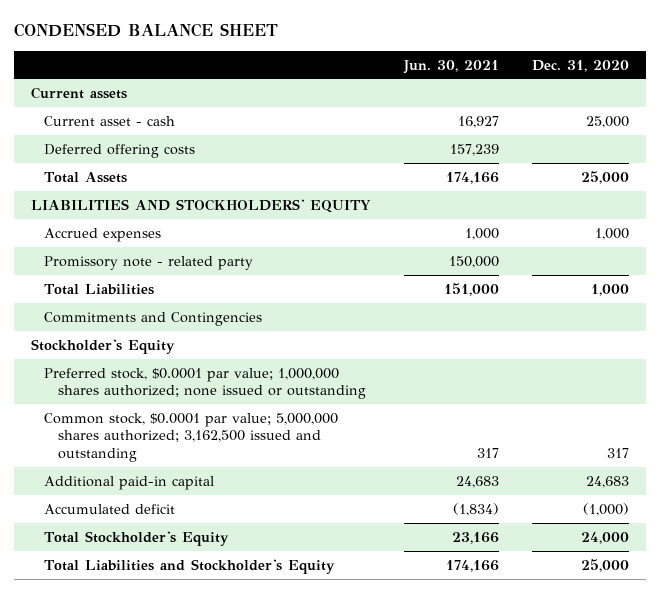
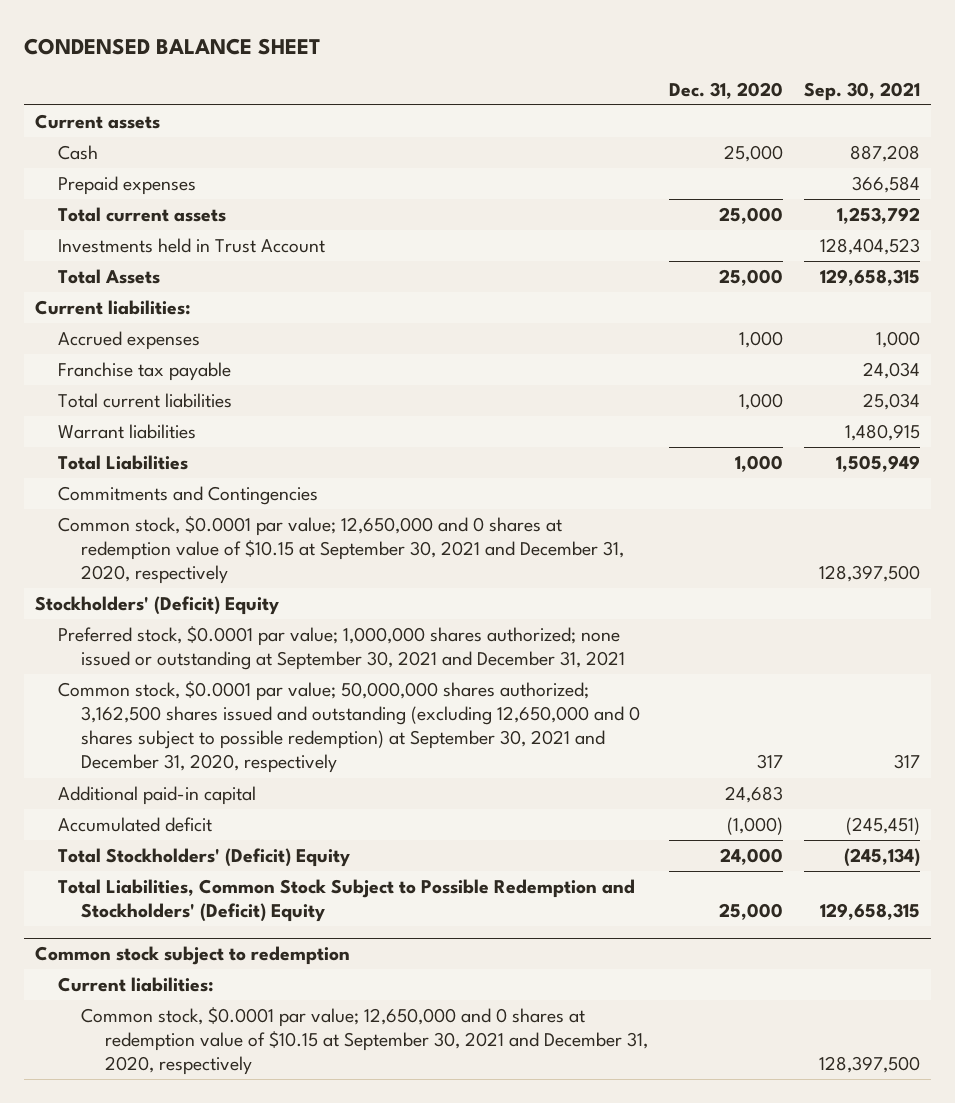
[402,59,499,74] Jun. 30, 2021 -> none
none -> [804,81,921,101] Sep. 30, 2021
[44,143,196,158] Deferred offering costs -> none
[44,115,176,126] Current asset - cash -> [57,144,98,160] Cash
none -> [57,175,196,195] Prepaid expenses
none -> [57,206,226,222] Total current assets
none -> [57,237,325,253] Investments held in Trust Account
[30,198,371,213] LIABILITIES AND STOCKHOLDERS' EQUITY -> none
none -> [34,299,191,315] Current liabilities:
[44,255,254,270] Promissory note - related party -> none
none -> [57,361,231,381] Franchise tax payable
none -> [57,392,232,408] Total current liabilities
none -> [57,423,196,439] Warrant liabilities
none -> [57,515,625,585] Common stock, $0.0001 par value; 12,650,000 and 0 shares at redemption value of $10.15 at September 30, 2021 and December 31, 2020, respectively
[30,338,175,354] Stockholder's Equity -> [34,595,279,615] Stockholders' (Deficit) Equity
[44,367,367,400] Preferred stock, $0.0001 par value; 1,000,000 shares authorized; none issued or outstanding -> [57,625,626,671] Preferred stock, $0.0001 par value; 1,000,000 shares authorized; none issued or outstanding at September 30, 2021 and December 31, 2021
[44,412,339,462] Common stock, $0.0001 par value; 5,000,000 shares authorized; 3,162,500 issued and outstanding -> [57,680,641,774] Common stock, $0.0001 par value; 50,000,000 shares authorized; 3,162,500 shares issued and outstanding (excluding 12,650,000 and 0 shares subject to possible redemption) at September 30, 2021 and December 31, 2020, respectively
[44,530,230,546] Total Stockholder's Equity -> [57,847,350,867] Total Stockholders' (Deficit) Equity
[44,558,336,574] Total Liabilities and Stockholder's Equity -> [57,878,635,923] Total Liabilities, Common Stock Subject to Possible Redemption and Stockholders' (Deficit) Equity
none -> [34,945,350,965] Common stock subject to redemption
none -> [57,976,214,992] Current liabilities:
none -> [81,1006,648,1076] Common stock, $0.0001 par value; 12,650,000 and 0 shares at redemption value of $10.15 at September 30, 2021 and December 31, 2020, respectively

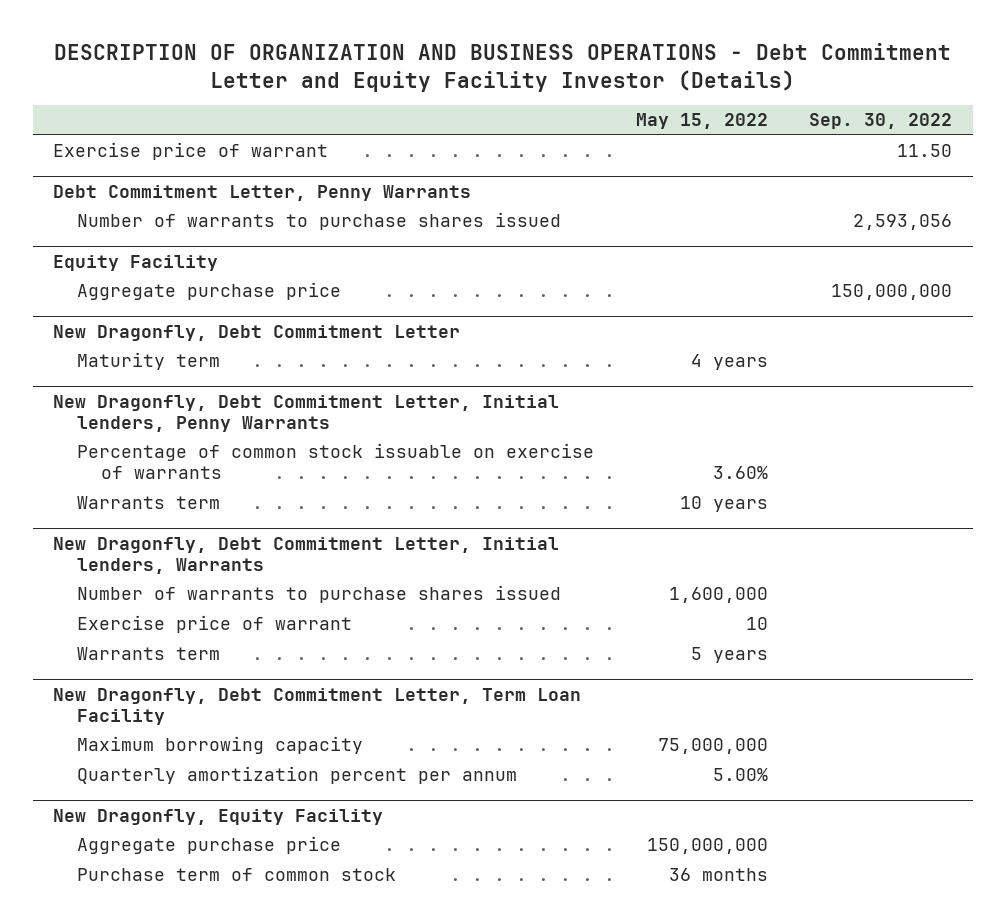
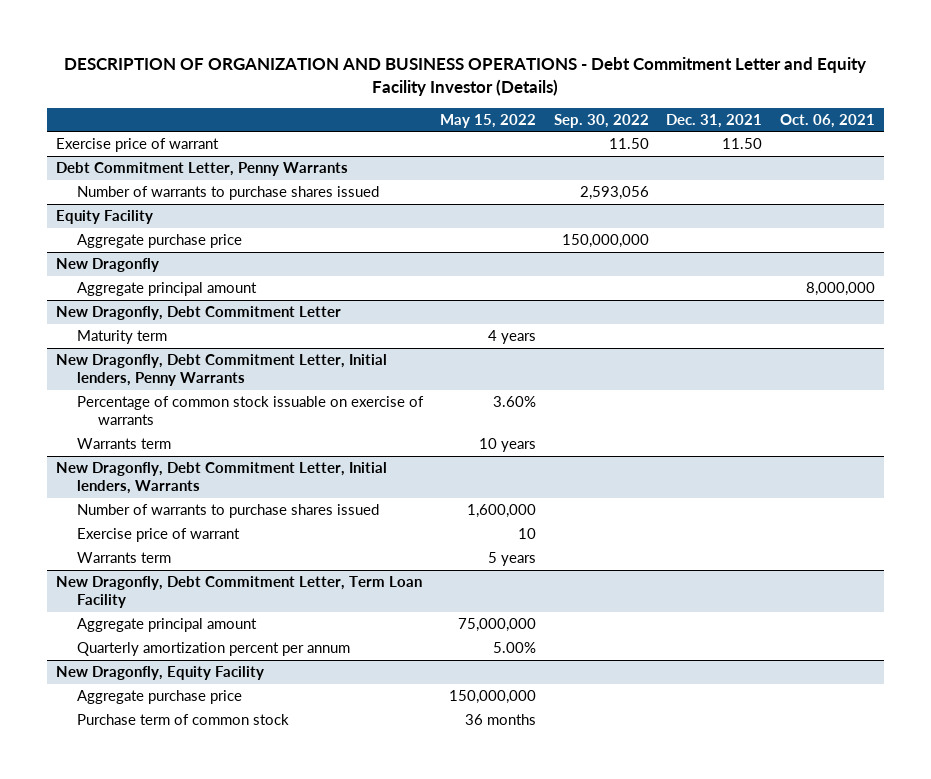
none -> [666,113,763,128] Dec. 31, 2021
none -> [779,113,875,128] Oct. 06, 2021
none -> [55,258,159,273] New Dragonfly
none -> [76,282,257,297] Aggregate principal amount
[77,736,364,755] Maximum borrowing capacity -> [76,618,257,633] Aggregate principal amount

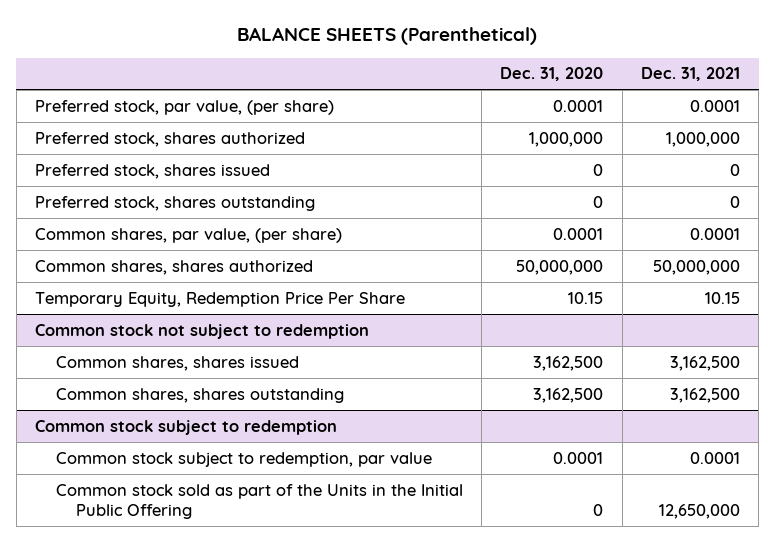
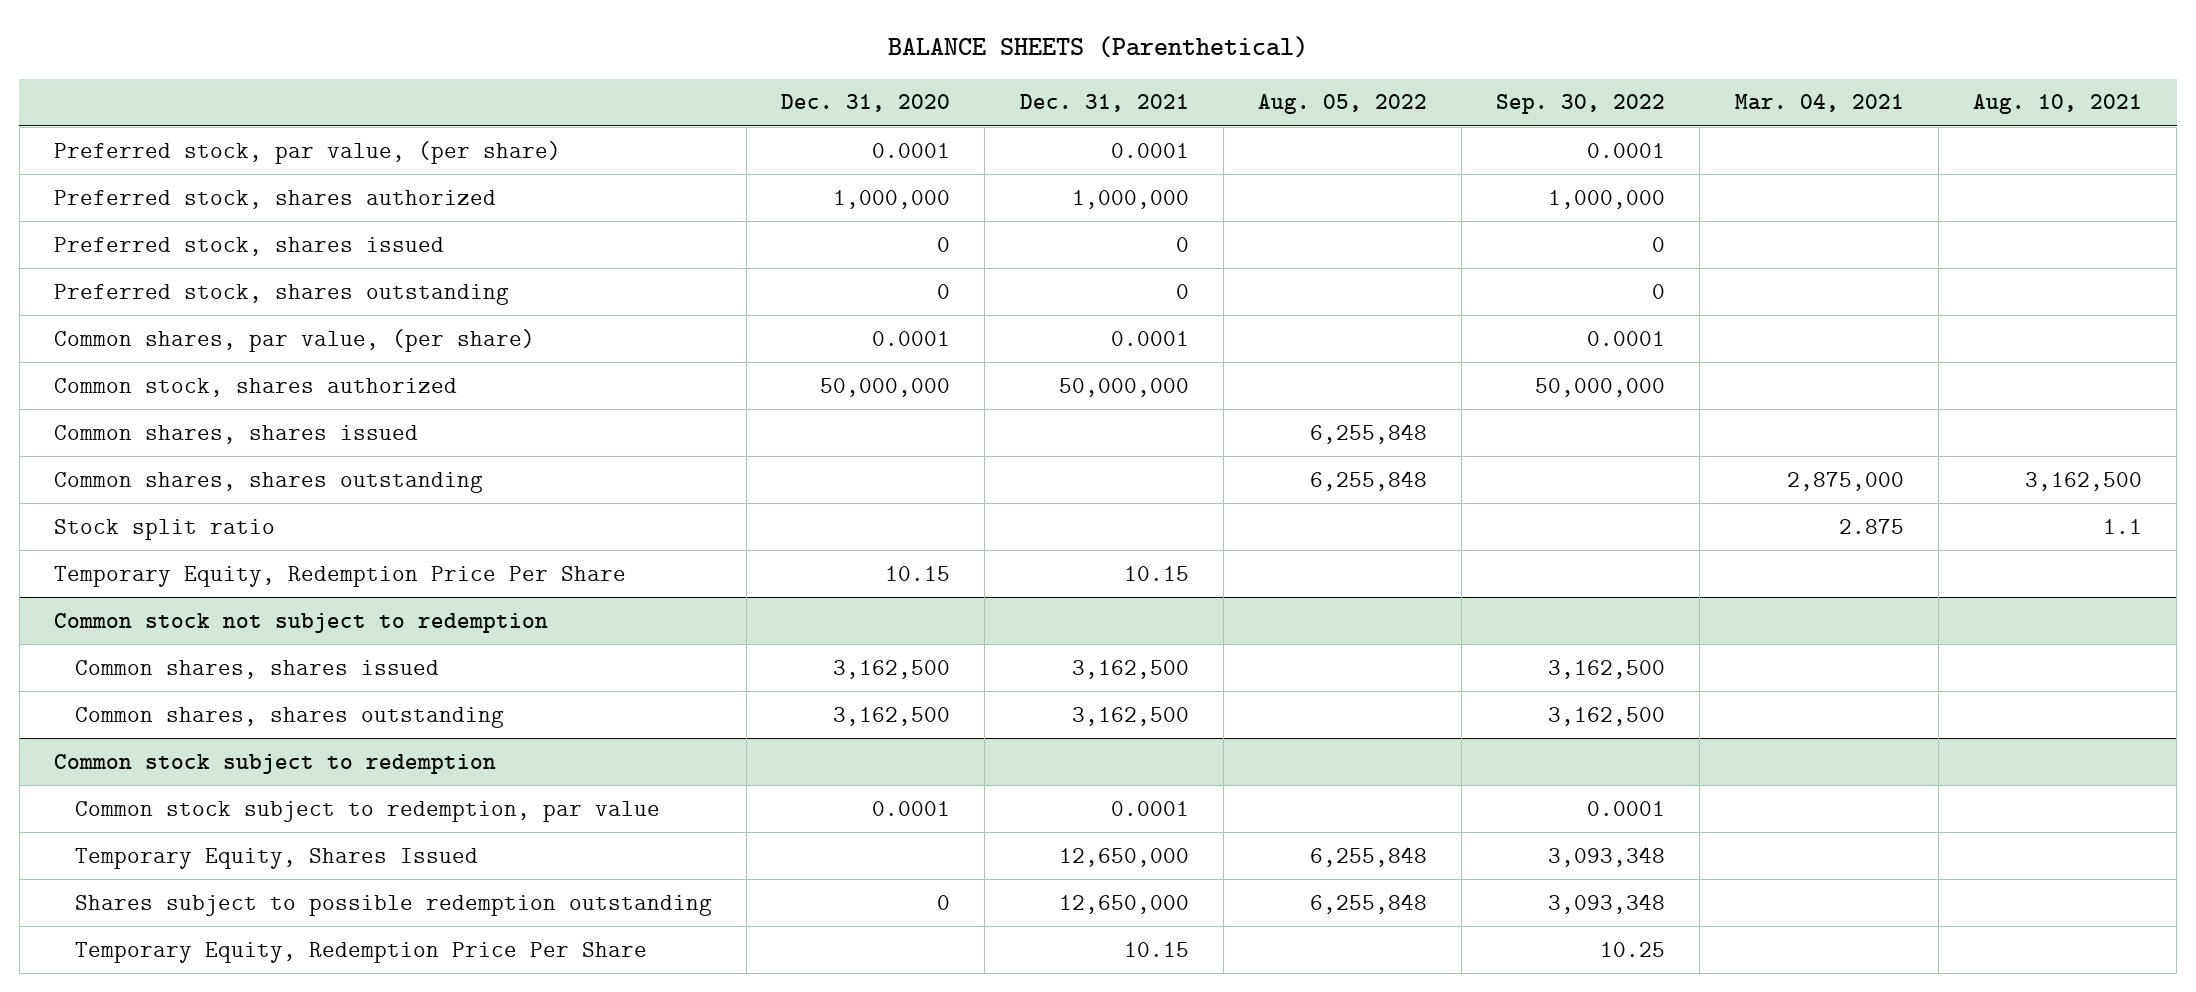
none -> [1257,94,1427,115] Aug. 05, 2022
none -> [1496,94,1666,115] Sep. 30, 2022
none -> [1734,94,1904,113] Mar. 04, 2021
none -> [1972,94,2142,115] Aug. 10, 2021
[34,259,313,275] Common shares, shares authorized -> [53,377,457,397] Common stock, shares authorized
none -> [53,424,418,444] Common shares, shares issued
none -> [53,471,483,493] Common shares, shares outstanding
none -> [53,518,275,540] Stock split ratio
none -> [74,847,478,869] Temporary Equity, Shares Issued
[55,483,463,519] Common stock sold as part of the Units in the Initial Public Offering -> [74,894,712,916] Shares subject to possible redemption outstanding
none -> [74,941,647,963] Temporary Equity, Redemption Price Per Share

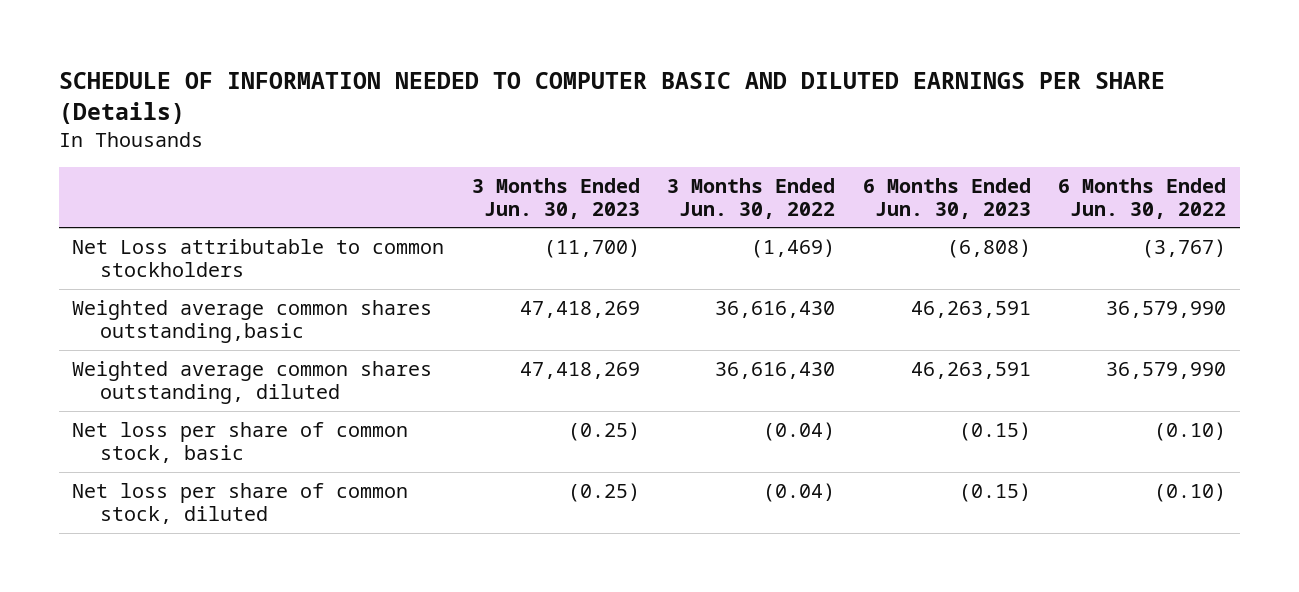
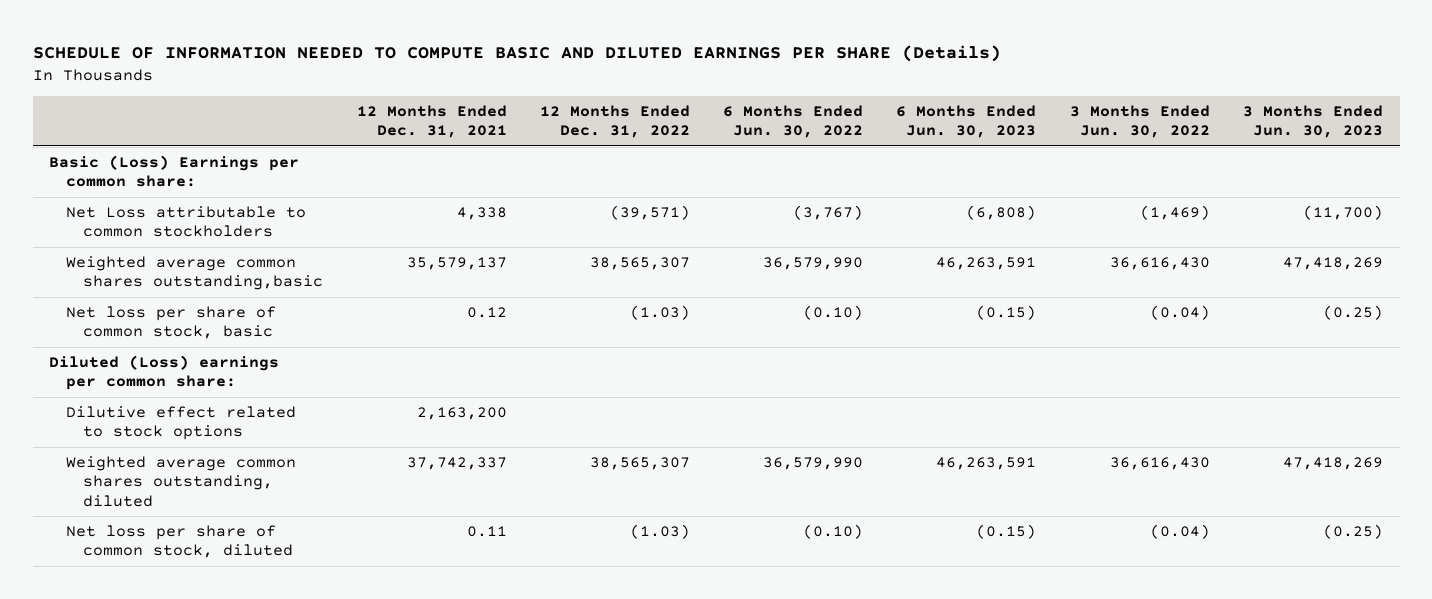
[58,72,1165,125] SCHEDULE OF INFORMATION NEEDED TO COMPUTER BASIC AND DILUTED EARNINGS PER SHARE (Details) -> [32,44,1001,62] SCHEDULE OF INFORMATION NEEDED TO COMPUTE BASIC AND DILUTED EARNINGS PER SHARE (Details)
none -> [356,105,507,139] 12 Months Ended Dec. 31, 2021
none -> [539,105,690,139] 12 Months Ended Dec. 31, 2022
none -> [49,154,300,188] Basic (Loss) Earnings per common share:
none -> [49,354,280,391] Diluted (Loss) earnings per common share:
none -> [66,405,297,441] Dilutive effect related to stock options
[72,360,433,405] Weighted average common shares outstanding, diluted -> [66,455,297,507] Weighted average common shares outstanding, diluted

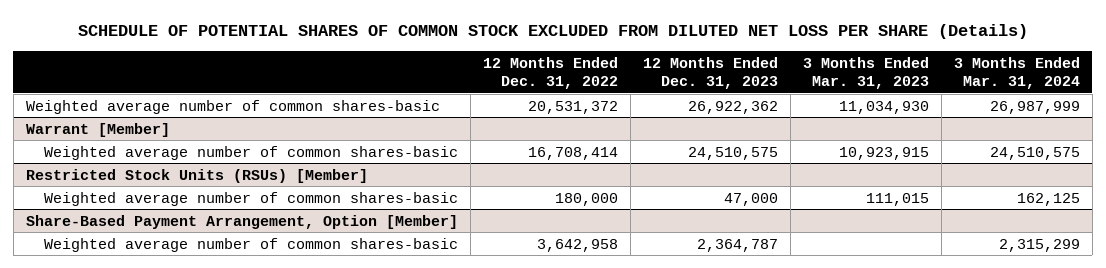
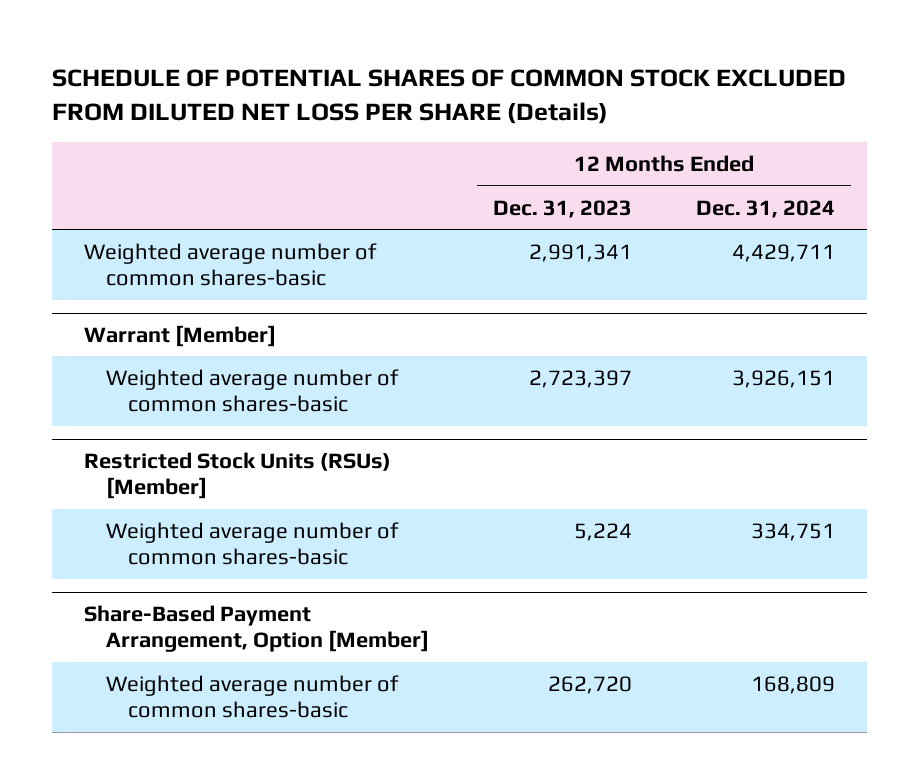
[482,56,618,89] 12 Months Ended Dec. 31, 2022 -> none
[802,56,929,89] 3 Months Ended Mar. 31, 2023 -> none
[953,56,1080,89] 3 Months Ended Mar. 31, 2024 -> none
none -> [696,199,836,218] Dec. 31, 2024
[687,100,778,114] 26,922,362 -> [529,243,633,262] 2,991,341
[687,146,778,160] 24,510,575 -> [529,369,633,388] 2,723,397
[723,192,778,206] 47,000 -> [574,522,633,541] 5,224
[696,238,778,252] 2,364,787 -> [548,675,633,694] 262,720

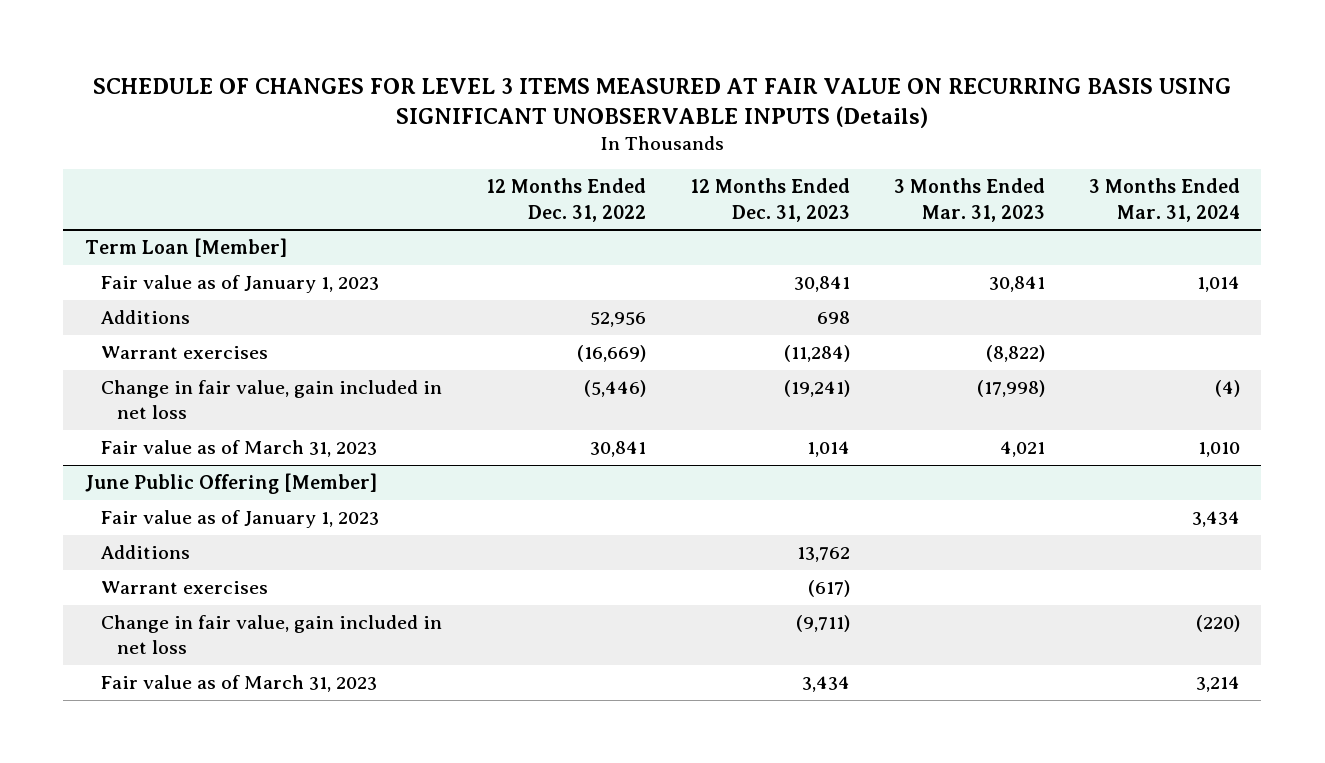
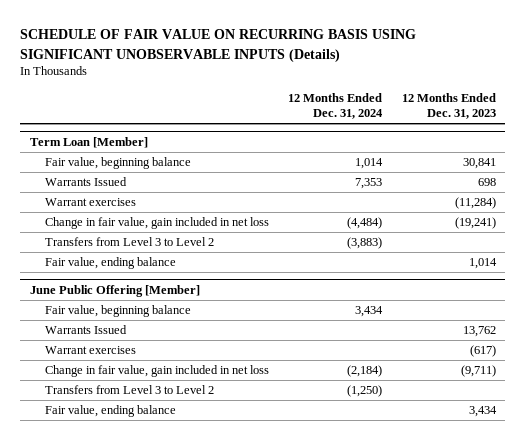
[93,77,1232,128] SCHEDULE OF CHANGES FOR LEVEL 3 ITEMS MEASURED AT FAIR VALUE ON RECURRING BASIS USING SIGNIFICANT UNOBSERVABLE INPUTS (Details) -> [20,29,417,62] SCHEDULE OF FAIR VALUE ON RECURRING BASIS USING SIGNIFICANT UNOBSERVABLE INPUTS (Details)
[485,178,646,222] 12 Months Ended Dec. 31, 2022 -> none
[893,178,1045,222] 3 Months Ended Mar. 31, 2023 -> none
[1088,178,1240,222] 3 Months Ended Mar. 31, 2024 -> none
none -> [288,92,384,120] 12 Months Ended Dec. 31, 2024
[101,275,380,294] Fair value as of January 1, 2023 -> [44,157,191,170] Fair value, beginning balance
[101,310,191,325] Additions -> [44,177,127,187] Warrants Issued
none -> [44,237,214,247] Transfers from Level 3 to Level 2
[101,440,378,458] Fair value as of March 31, 2023 -> [44,257,176,270] Fair value, ending balance
[101,510,380,529] Fair value as of January 1, 2023 -> [44,305,191,318] Fair value, beginning balance
[101,545,191,560] Additions -> [44,325,127,335] Warrants Issued
none -> [44,385,214,395] Transfers from Level 3 to Level 2
[101,675,378,693] Fair value as of March 31, 2023 -> [44,405,176,418] Fair value, ending balance

